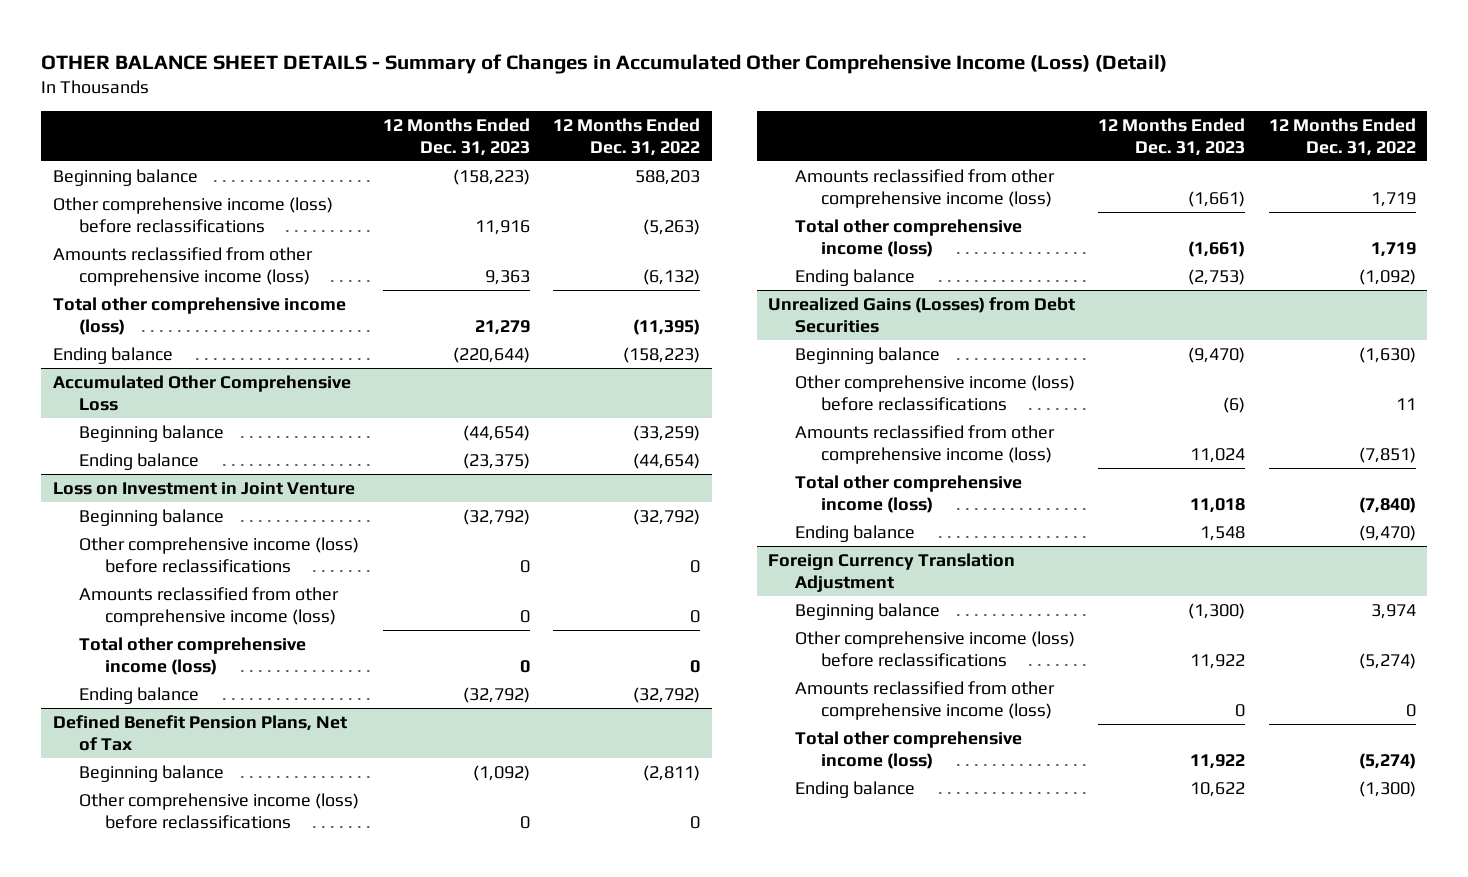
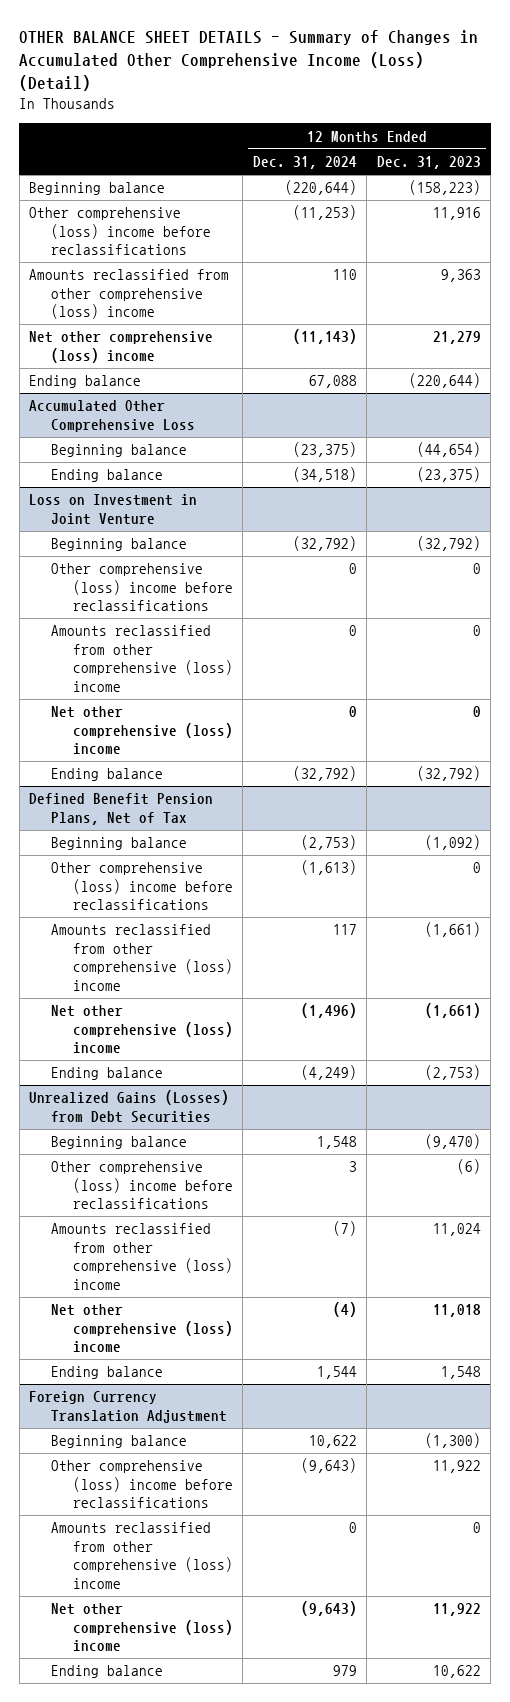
[553,117,701,156] 12 Months Ended Dec. 31, 2022 -> none
none -> [252,156,357,170] Dec. 31, 2024
[52,196,333,233] Other comprehensive income (loss) before reclassifications -> [29,207,211,256] Other comprehensive (loss) income before reclassifications
[52,246,313,286] Amounts reclassified from other comprehensive income (loss) -> [29,269,230,320] Amounts reclassified from other comprehensive (loss) income
[52,296,346,335] Total other comprehensive income (loss) -> [29,331,214,363] Net other comprehensive (loss) income
[79,536,360,573] Other comprehensive income (loss) before reclassifications -> [50,563,233,612] Other comprehensive (loss) income before reclassifications
[79,586,340,626] Amounts reclassified from other comprehensive income (loss) -> [50,625,233,692] Amounts reclassified from other comprehensive (loss) income
[79,636,307,675] Total other comprehensive income (loss) -> [50,706,233,755] Net other comprehensive (loss) income
[79,792,360,829] Other comprehensive income (loss) before reclassifications -> [50,862,233,911] Other comprehensive (loss) income before reclassifications
[794,168,1055,208] Amounts reclassified from other comprehensive income (loss) -> [50,924,233,991] Amounts reclassified from other comprehensive (loss) income
[794,218,1022,257] Total other comprehensive income (loss) -> [50,1005,233,1054] Net other comprehensive (loss) income
[794,374,1075,411] Other comprehensive income (loss) before reclassifications -> [50,1161,233,1210] Other comprehensive (loss) income before reclassifications
[794,424,1055,464] Amounts reclassified from other comprehensive income (loss) -> [50,1223,233,1290] Amounts reclassified from other comprehensive (loss) income
[794,474,1022,513] Total other comprehensive income (loss) -> [50,1304,233,1353] Net other comprehensive (loss) income
[794,630,1075,667] Other comprehensive income (loss) before reclassifications -> [50,1460,233,1509] Other comprehensive (loss) income before reclassifications
[794,680,1055,720] Amounts reclassified from other comprehensive income (loss) -> [50,1522,233,1589] Amounts reclassified from other comprehensive (loss) income
[794,730,1022,769] Total other comprehensive income (loss) -> [50,1603,233,1652] Net other comprehensive (loss) income

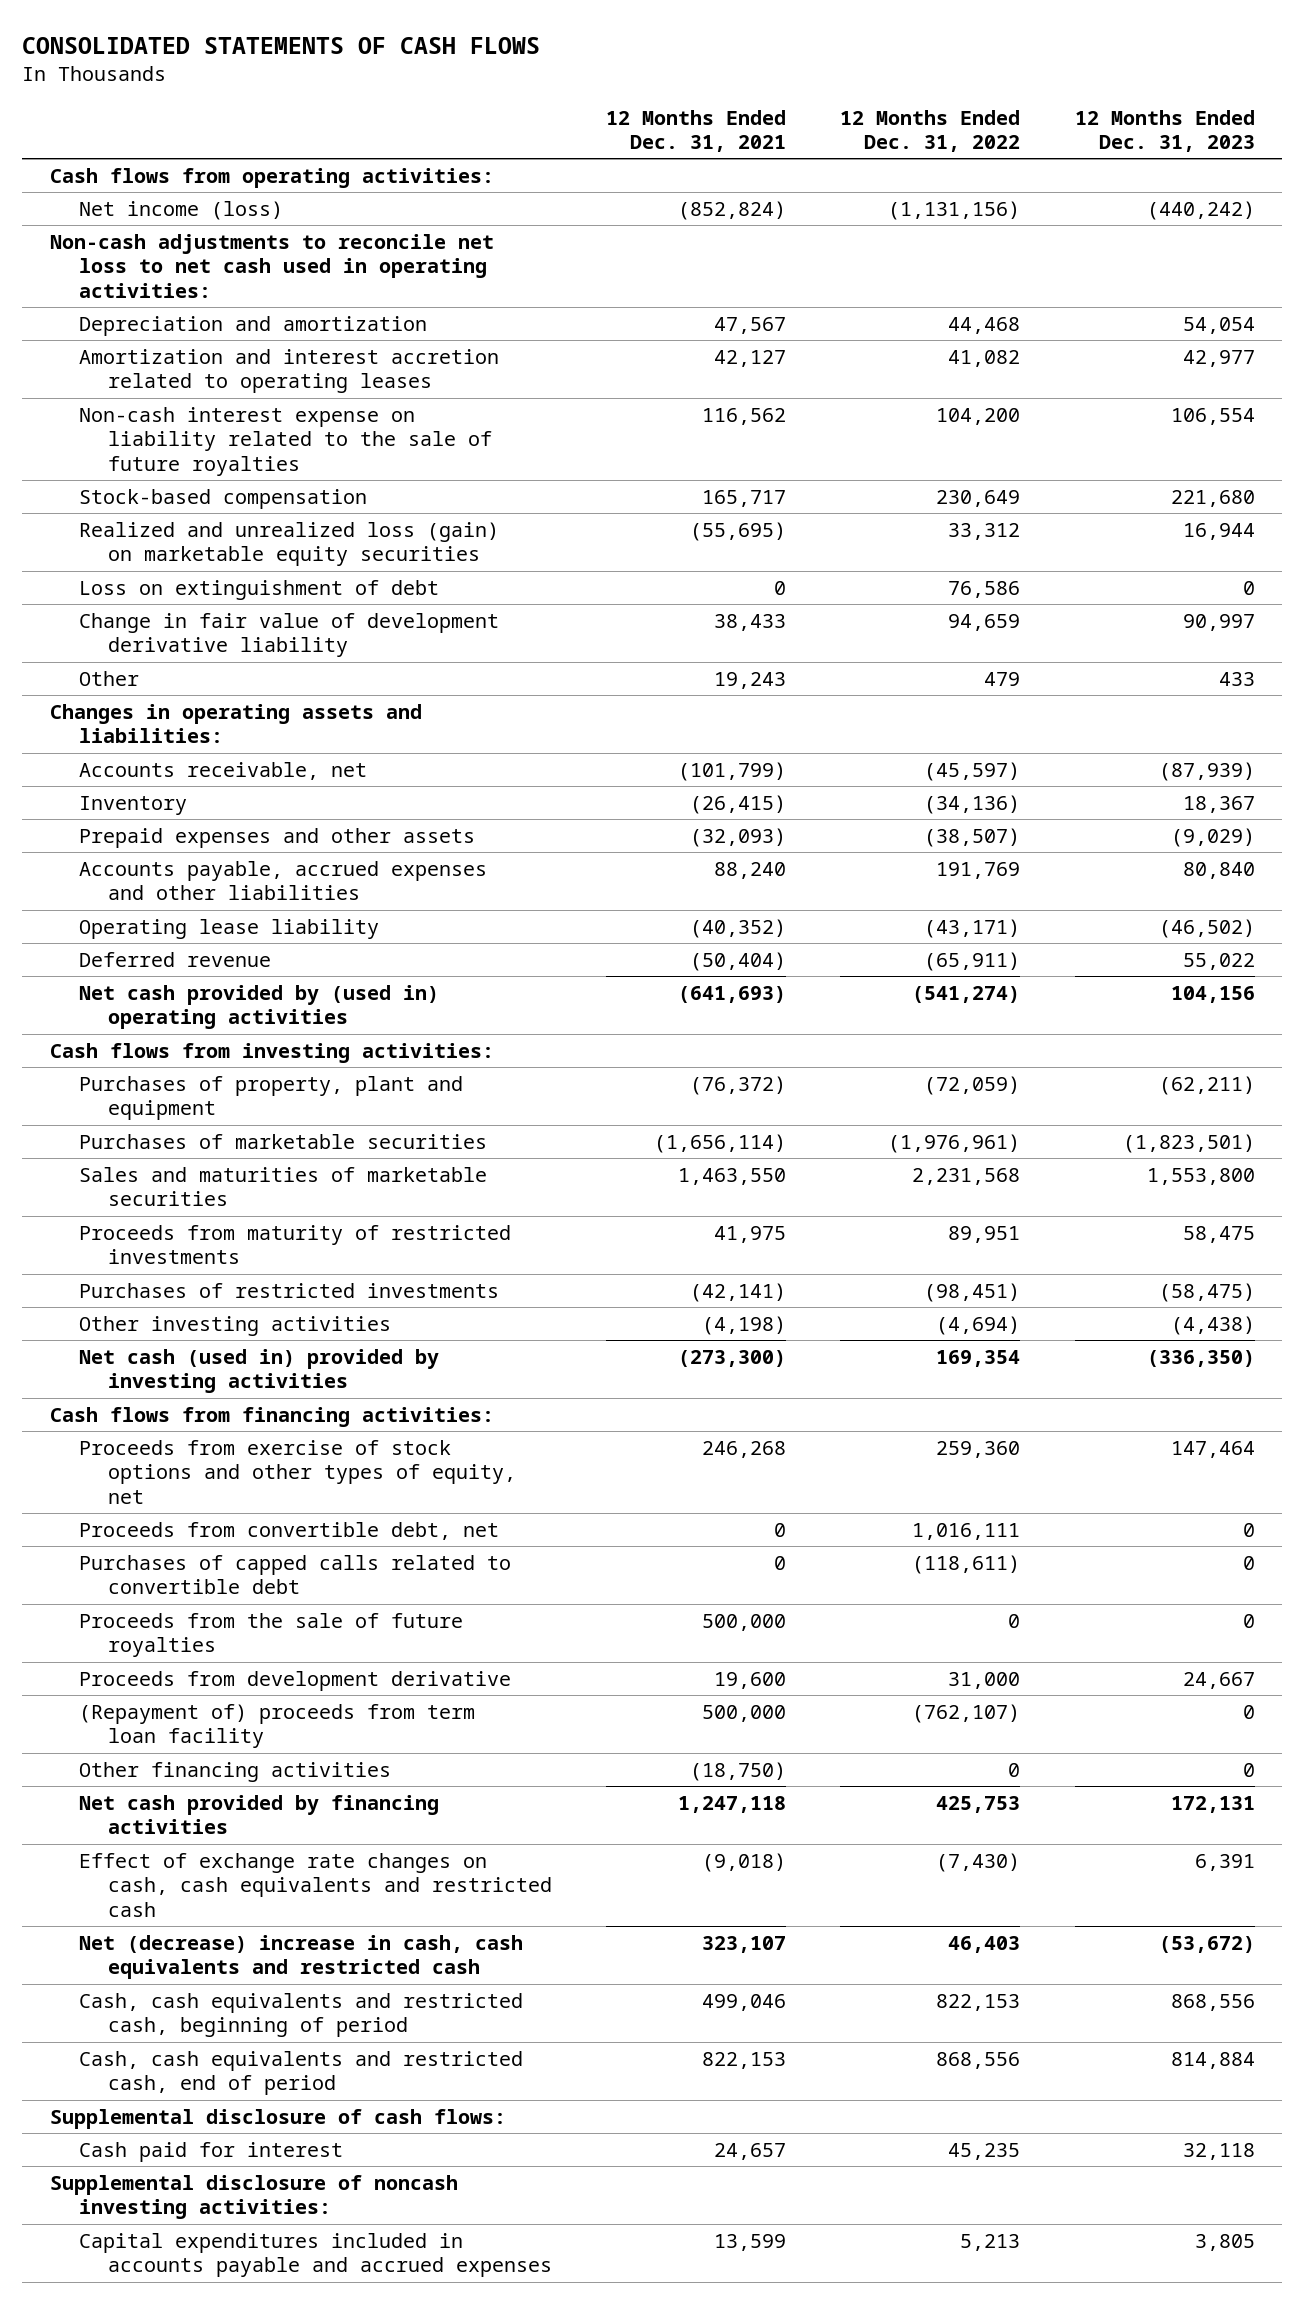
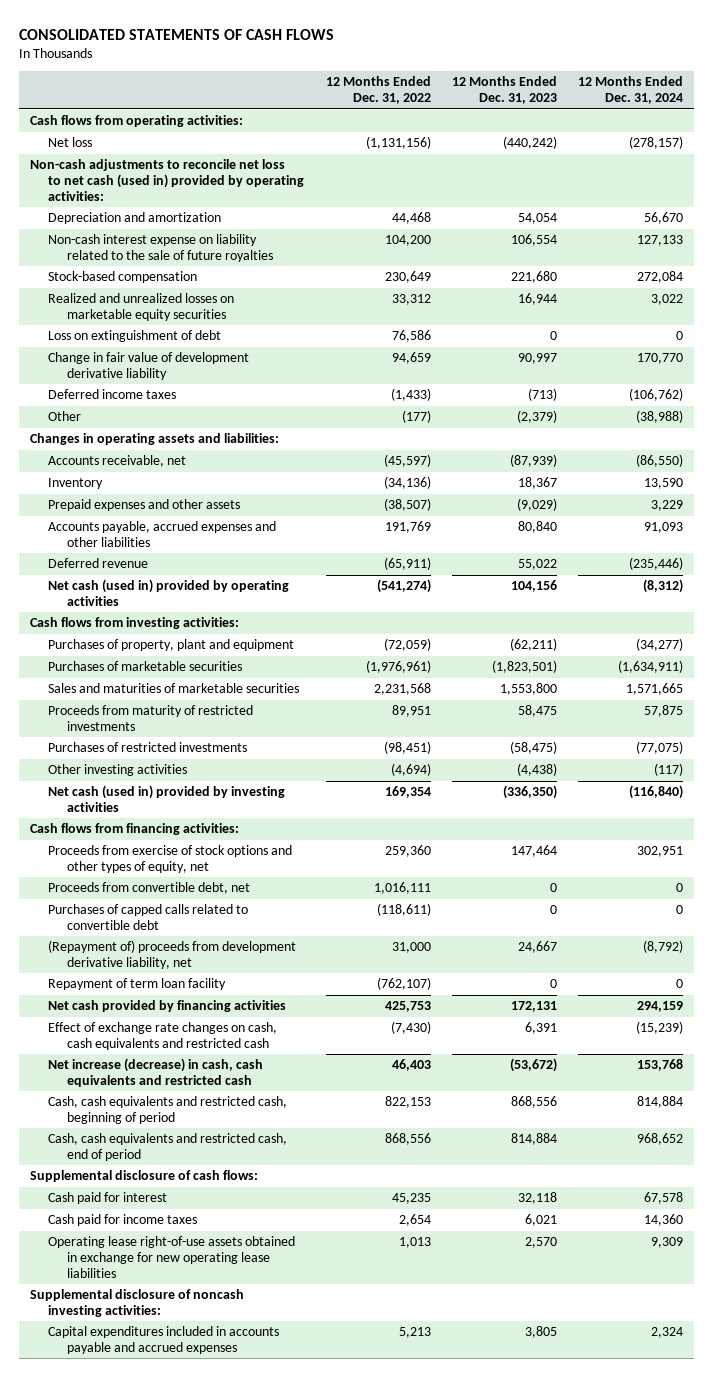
[605,109,786,153] 12 Months Ended Dec. 31, 2021 -> none
none -> [578,76,684,105] 12 Months Ended Dec. 31, 2024
[78,200,283,220] Net income (loss) -> [48,137,93,148] Net loss
[49,233,494,298] Non-cash adjustments to reconcile net loss to net cash used in operating activities: -> [29,159,305,201] Non-cash adjustments to reconcile net loss to net cash (used in) provided by operating activities:
[78,348,499,394] Amortization and interest accretion related to operating leases -> none
[78,521,499,567] Realized and unrealized loss (gain) on marketable equity securities -> [48,293,235,322] Realized and unrealized losses on marketable equity securities
none -> [48,389,177,400] Deferred income taxes
[984,671,1021,686] 479 -> [401,410,431,424] (177)
[1218,671,1255,686] 433 -> [516,410,557,424] (2,379)
[78,918,379,939] Operating lease liability -> none
[78,984,439,1030] Net cash provided by (used in) operating activities -> [48,579,290,607] Net cash (used in) provided by operating activities
[78,1612,463,1658] Proceeds from the sale of future royalties -> none
[78,1761,391,1782] Other financing activities -> none
[78,1670,511,1691] Proceeds from development derivative -> [48,940,297,970] (Repayment of) proceeds from development derivative liability, net
[78,1703,475,1749] (Repayment of) proceeds from term loan facility -> [48,978,227,991] Repayment of term loan facility
[78,1934,523,1980] Net (decrease) increase in cash, cash equivalents and restricted cash -> [48,1058,264,1088] Net increase (decrease) in cash, cash equivalents and restricted cash
none -> [48,1214,198,1227] Cash paid for income taxes
none -> [48,1236,296,1278] Operating lease right-of-use assets obtained in exchange for new operating lease liabilities

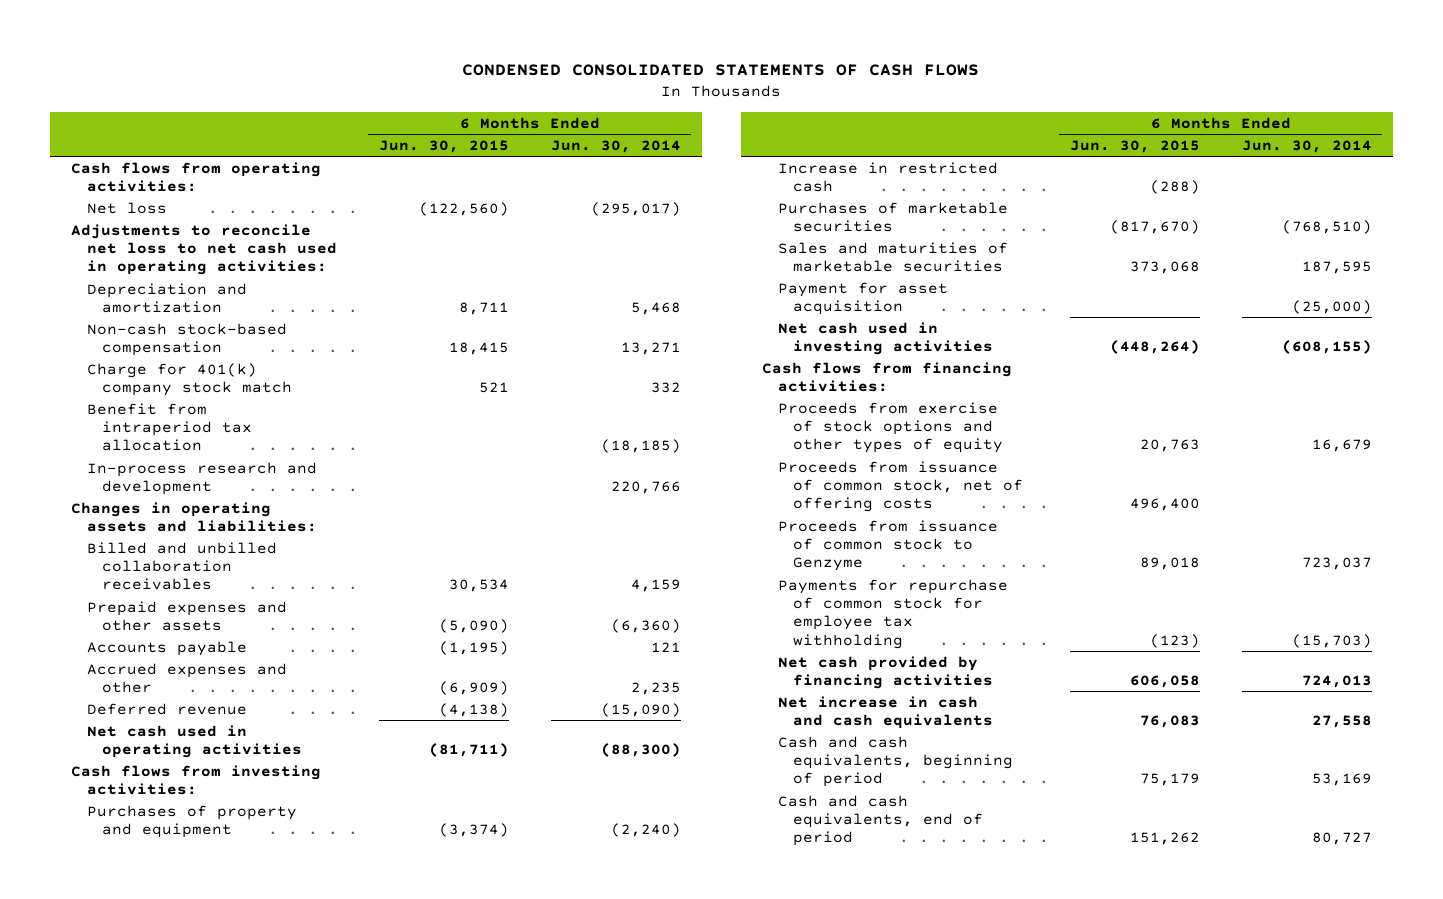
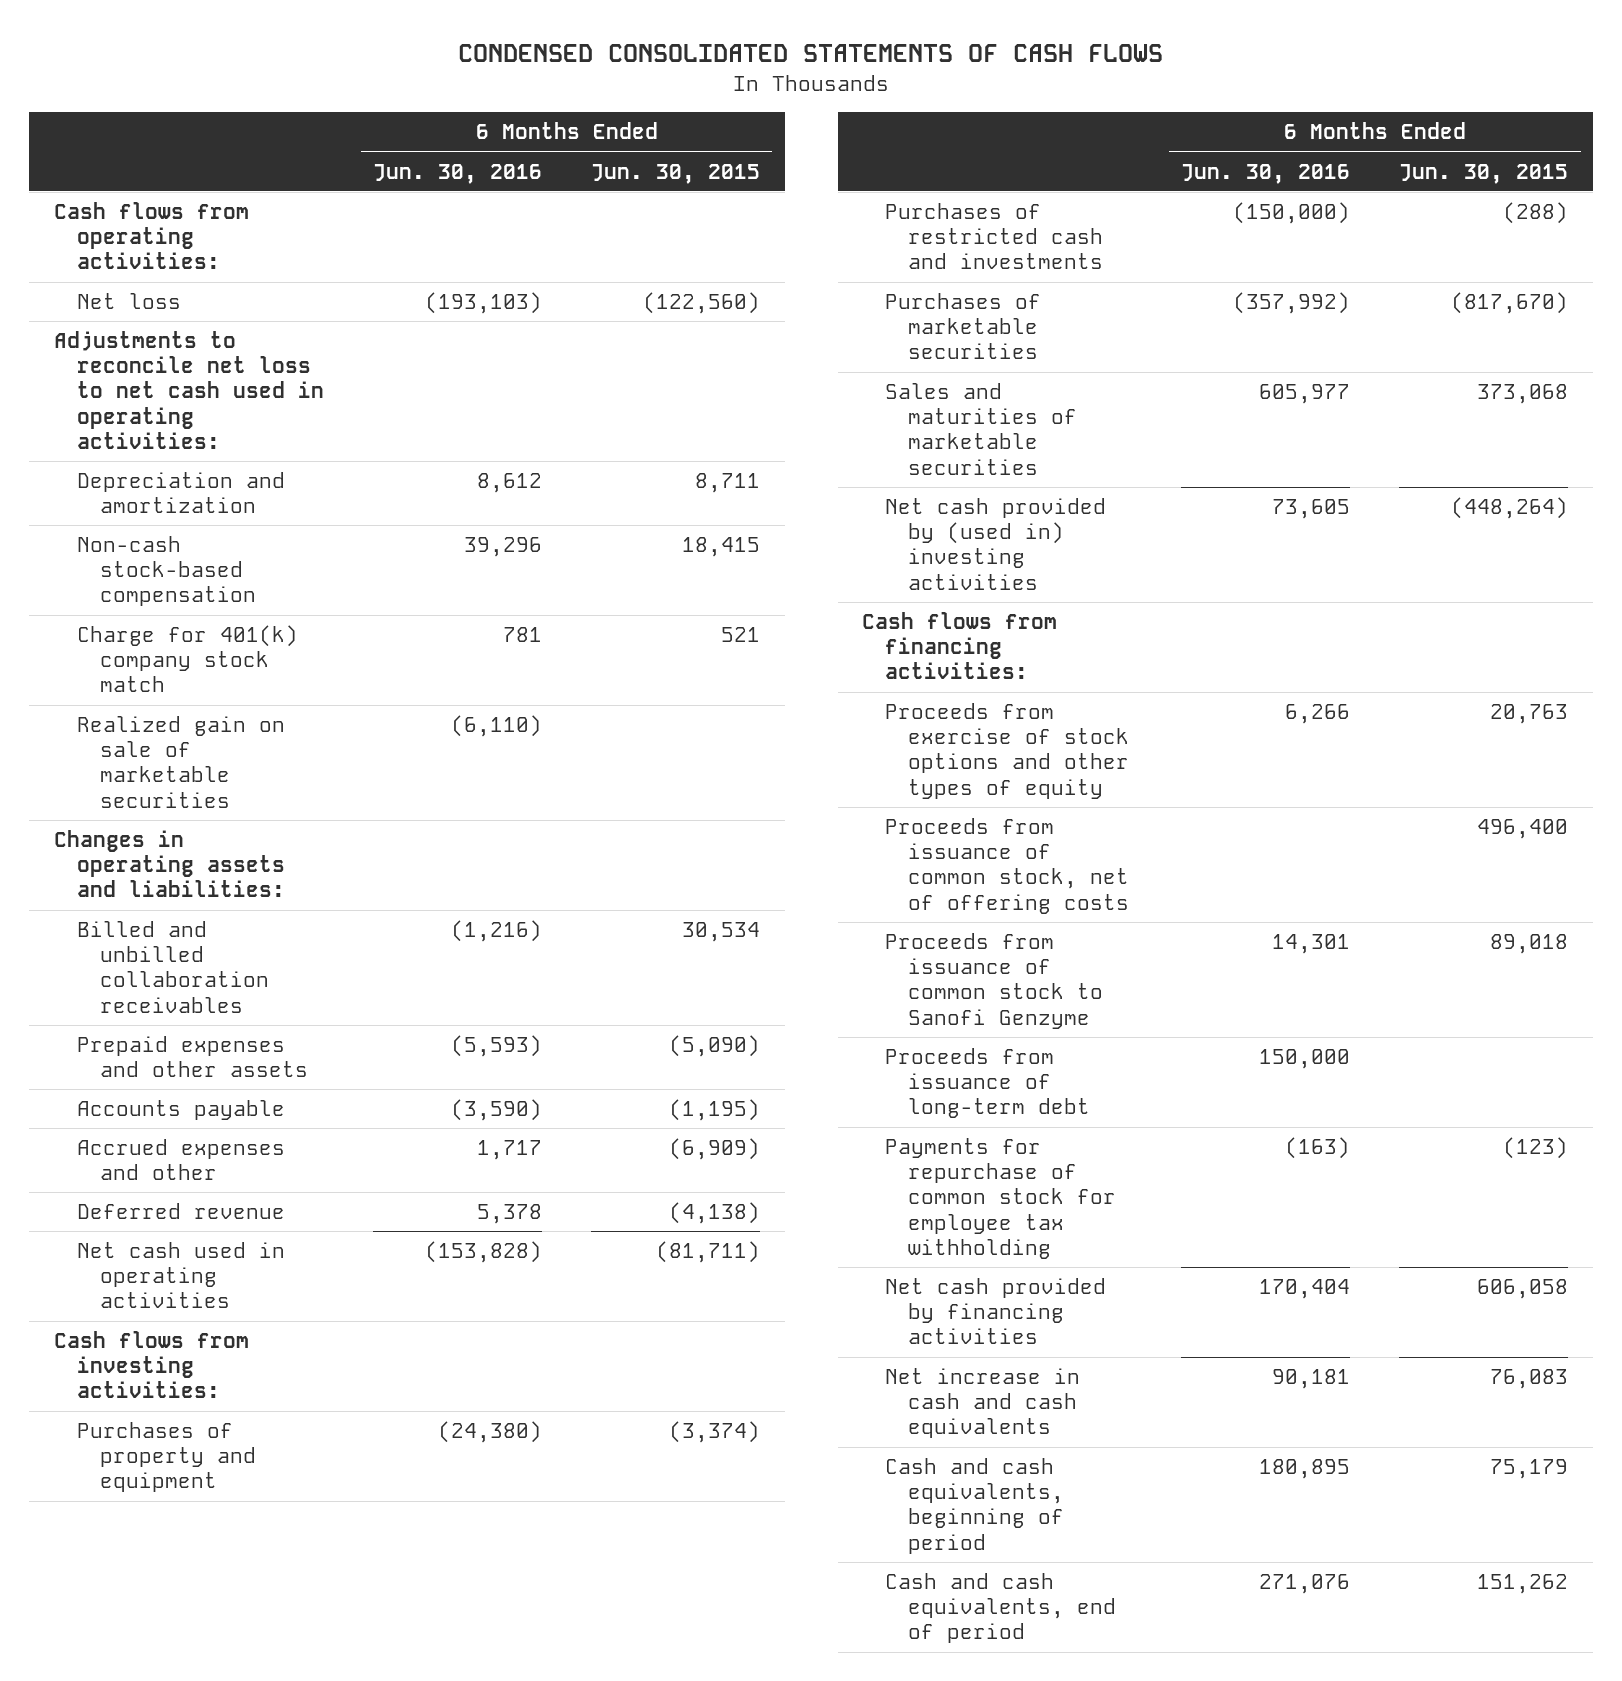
[550,139,681,153] Jun. 30, 2014 -> none
none -> [373,163,543,184] Jun. 30, 2016
[86,402,253,452] Benefit from intraperiod tax allocation -> none
[86,461,317,496] In-process research and development -> none
none -> [76,716,285,808] Realized gain on sale of marketable securities
[777,161,998,193] Increase in restricted cash -> [885,203,1104,270] Purchases of restricted cash and investments
[777,281,948,316] Payment for asset acquisition -> none
[777,321,994,356] Net cash used in investing activities -> [885,498,1107,590] Net cash provided by (used in) investing activities
[777,519,998,572] Proceeds from issuance of common stock to Genzyme -> [885,933,1104,1029] Proceeds from issuance of common stock to Sanofi Genzyme
none -> [885,1048,1091,1119] Proceeds from issuance of long-term debt

